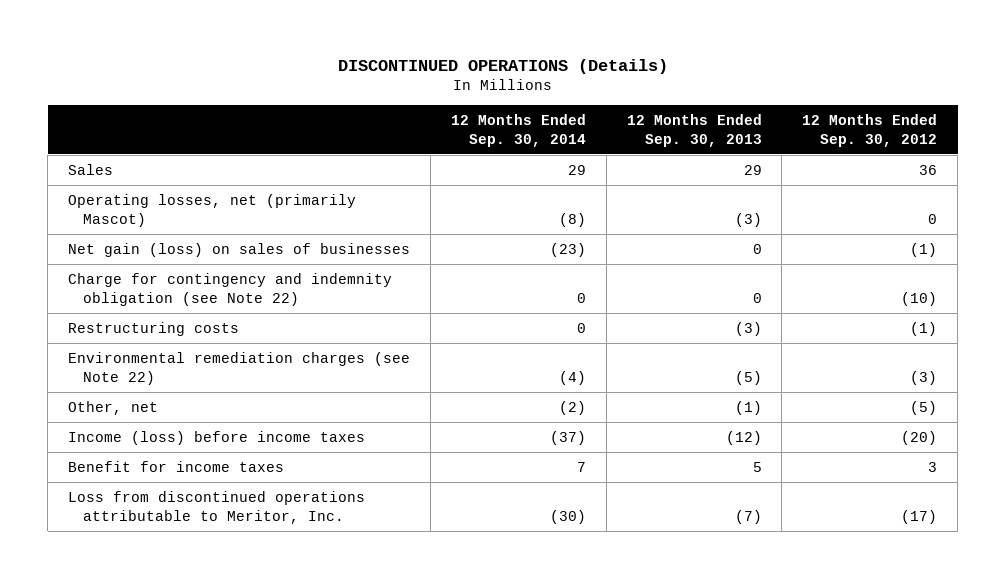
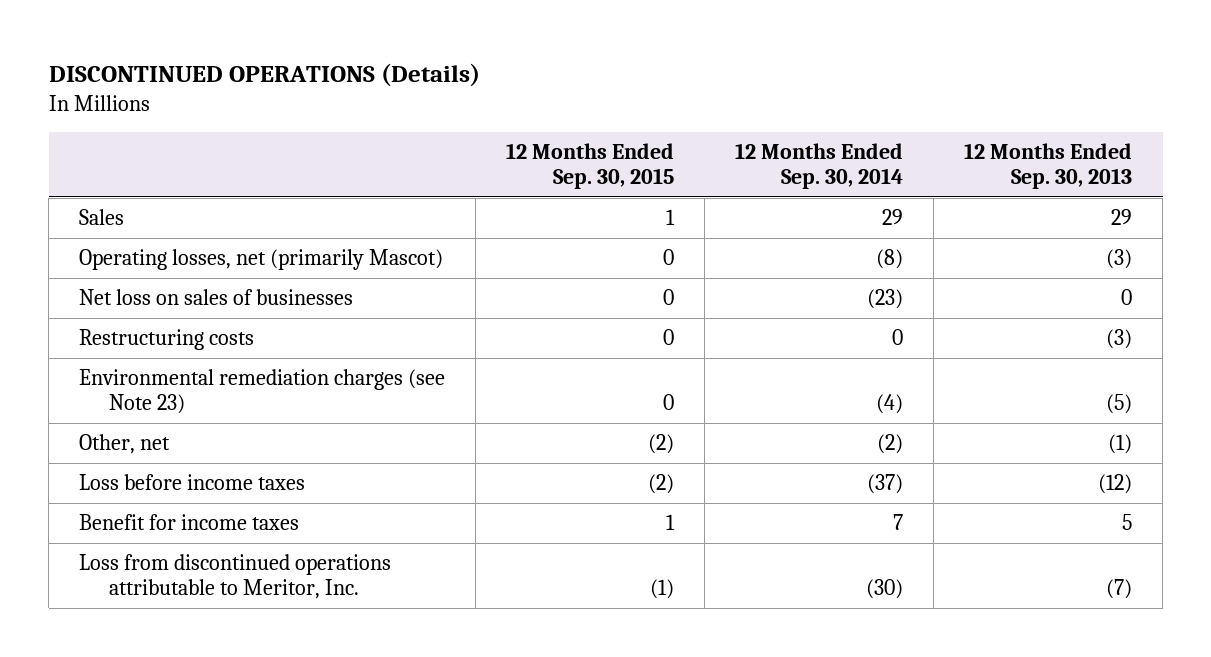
[802,113,938,147] 12 Months Ended Sep. 30, 2012 -> none
none -> [506,143,675,190] 12 Months Ended Sep. 30, 2015
[68,272,393,306] Charge for contingency and indemnity obligation (see Note 22) -> none
[68,242,411,257] Net gain (loss) on sales of businesses -> [79,289,354,306] Net loss on sales of businesses
[68,351,411,385] Environmental remediation charges (see Note 22) -> [79,369,446,415] Environmental remediation charges (see Note 23)
[68,430,366,445] Income (loss) before income taxes -> [79,474,306,491] Loss before income taxes

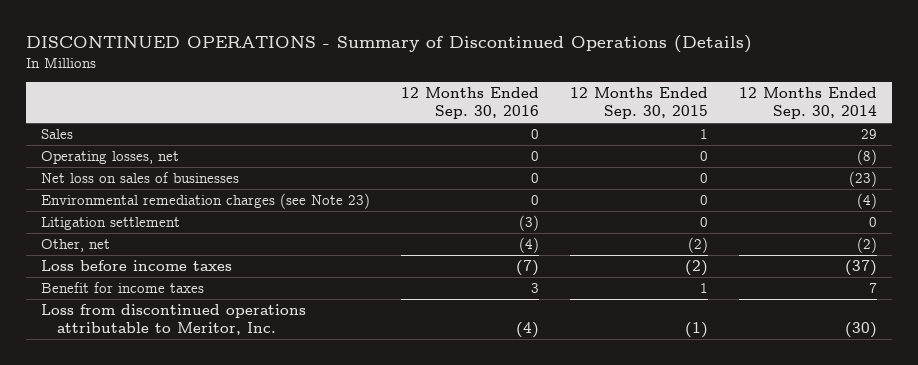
[48,62,480,87] DISCONTINUED OPERATIONS (Details) -> [25,35,752,54] DISCONTINUED OPERATIONS - Summary of Discontinued Operations (Details)
[964,143,1133,190] 12 Months Ended Sep. 30, 2013 -> none
none -> [401,86,540,120] 12 Months Ended Sep. 30, 2016
[79,249,444,271] Operating losses, net (primarily Mascot) -> [41,150,180,164] Operating losses, net
[79,329,255,351] Restructuring costs -> none
none -> [41,216,181,230] Litigation settlement

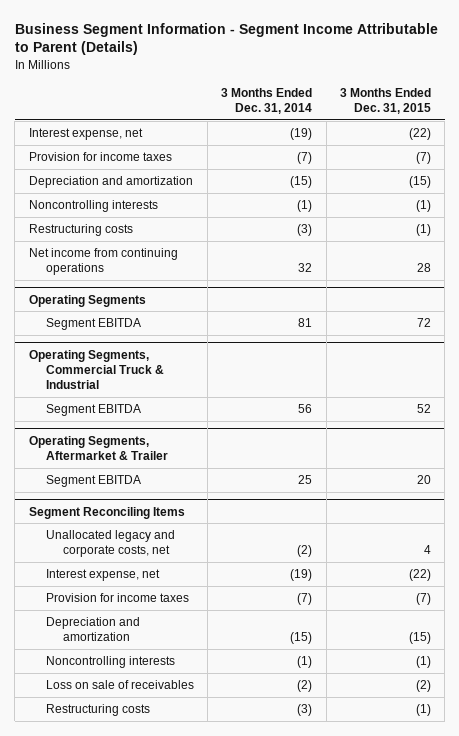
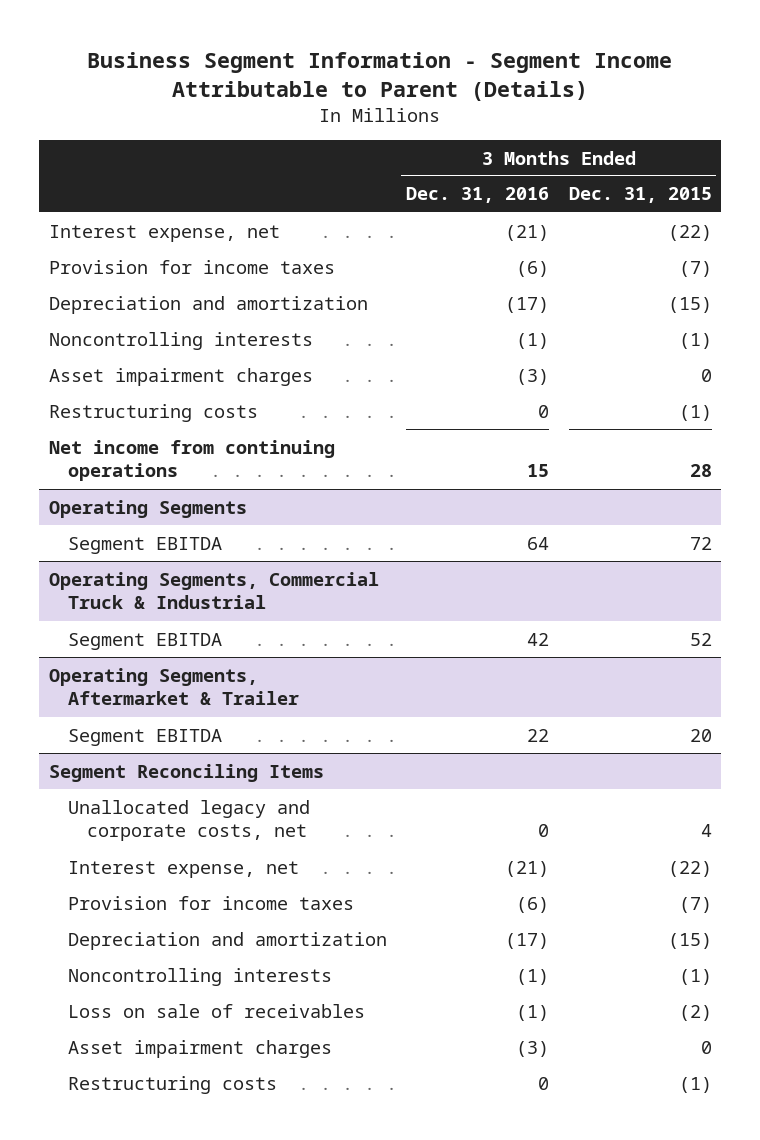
[221,87,313,115] 3 Months Ended Dec. 31, 2014 -> none
none -> [406,187,550,204] Dec. 31, 2016
none -> [48,367,313,386] Asset impairment charges
none -> [67,1039,332,1058] Asset impairment charges

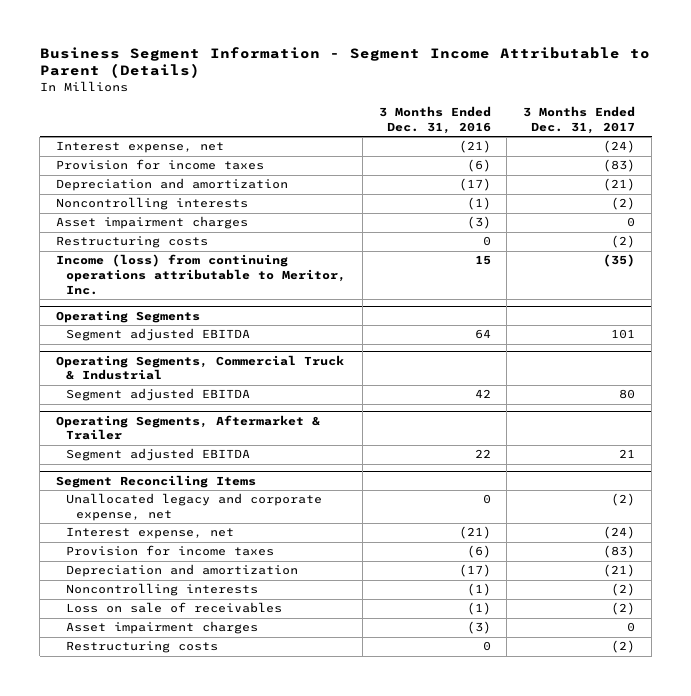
[568,187,712,204] Dec. 31, 2015 -> none
none -> [523,106,636,134] 3 Months Ended Dec. 31, 2017
[48,439,335,482] Net income from continuing operations -> [55,254,347,295] Income (loss) from continuing operations attributable to Meritor, Inc.
[67,536,222,554] Segment EBITDA -> [66,328,251,342] Segment adjusted EBITDA
[67,632,222,650] Segment EBITDA -> [66,388,251,402] Segment adjusted EBITDA
[67,728,222,746] Segment EBITDA -> [66,448,251,462] Segment adjusted EBITDA
[67,799,310,842] Unallocated legacy and corporate costs, net -> [66,493,323,522] Unallocated legacy and corporate expense, net

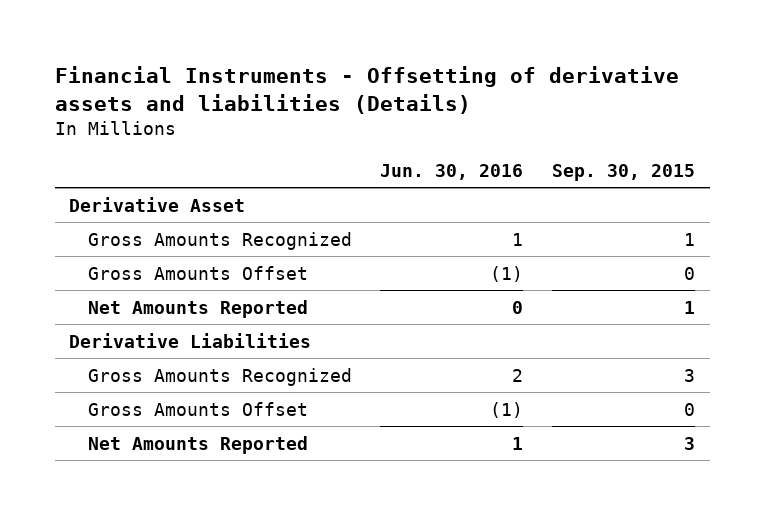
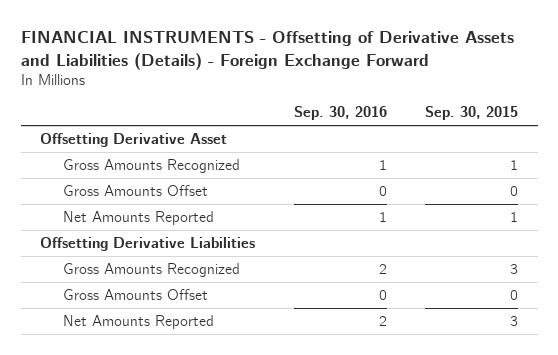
[54,65,679,114] Financial Instruments - Offsetting of derivative assets and liabilities (Details) -> [20,31,514,70] FINANCIAL INSTRUMENTS - Offsetting of Derivative Assets and Liabilities (Details) - Foreign Exchange Forward
[380,163,524,180] Jun. 30, 2016 -> none
none -> [293,106,387,121] Sep. 30, 2016
[69,196,246,212] Derivative Asset -> [40,132,228,147] Offsetting Derivative Asset
[69,332,312,348] Derivative Liabilities -> [40,236,256,251] Offsetting Derivative Liabilities

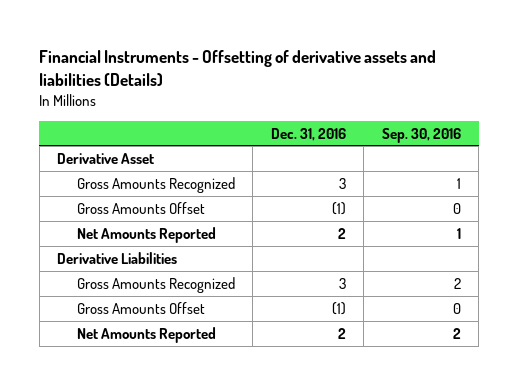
[20,31,514,70] FINANCIAL INSTRUMENTS - Offsetting of Derivative Assets and Liabilities (Details) - Foreign Exchange Forward -> [39,49,437,86] Financial Instruments - Offsetting of derivative assets and liabilities (Details)
[425,106,519,121] Sep. 30, 2015 -> none
none -> [270,127,346,141] Dec. 31, 2016
[40,132,228,147] Offsetting Derivative Asset -> [57,152,155,164] Derivative Asset
[40,236,256,251] Offsetting Derivative Liabilities -> [57,251,178,264] Derivative Liabilities

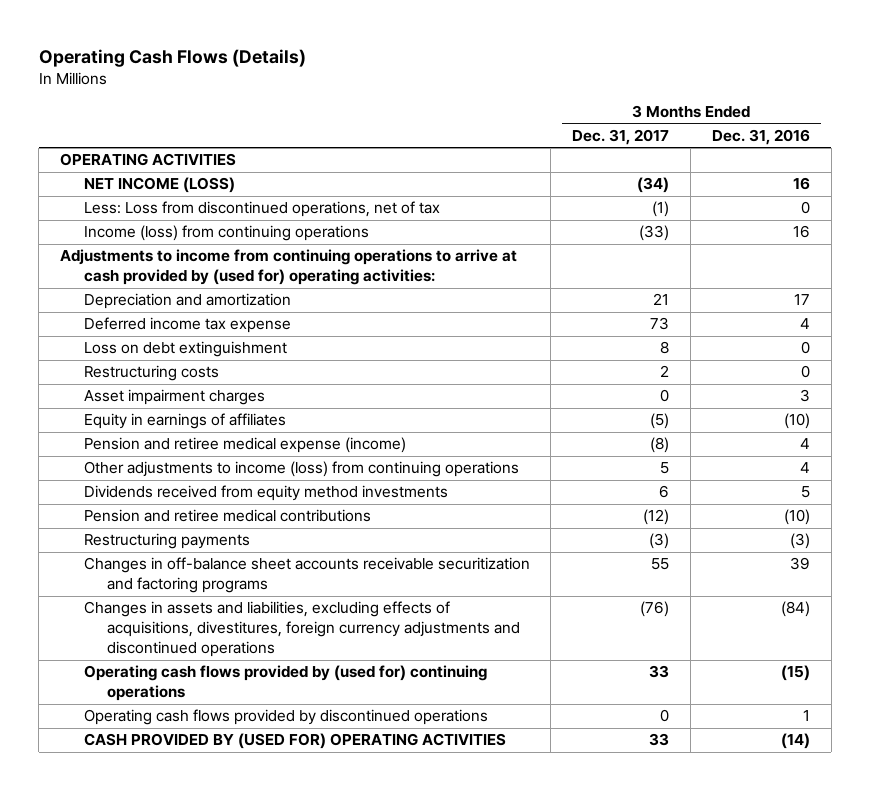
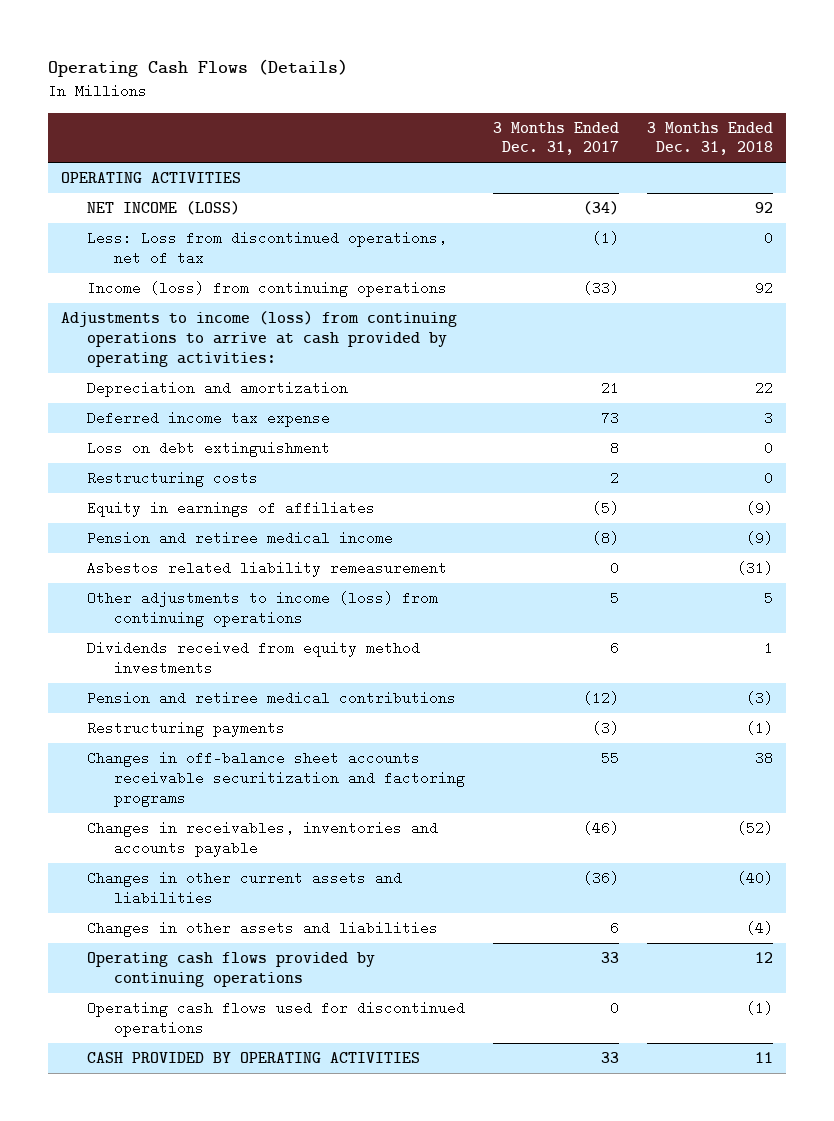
[711,128,810,145] Dec. 31, 2016 -> none
none -> [646,121,773,156] 3 Months Ended Dec. 31, 2018
[60,249,518,286] Adjustments to income from continuing operations to arrive at cash provided by (used for) operating activities: -> [61,310,458,367] Adjustments to income (loss) from continuing operations to arrive at cash provided by operating activities:
[83,389,265,406] Asset impairment charges -> none
[83,437,406,454] Pension and retiree medical expense (income) -> [87,530,394,545] Pension and retiree medical income
none -> [87,560,448,577] Asbestos related liability remeasurement
none -> [87,820,439,857] Changes in receivables, inventories and accounts payable
[83,601,520,658] Changes in assets and liabilities, excluding effects of acquisitions, divestitures, foreign currency adjustments and discontinued operations -> [87,870,403,905] Changes in other current assets and liabilities
[640,601,670,618] (76) -> [582,870,619,885] (36)
none -> [87,920,439,937] Changes in other assets and liabilities
[83,665,487,702] Operating cash flows provided by (used for) continuing operations -> [87,951,376,987] Operating cash flows provided by continuing operations
[83,709,488,726] Operating cash flows provided by discontinued operations -> [87,1000,466,1037] Operating cash flows used for discontinued operations
[83,733,506,750] CASH PROVIDED BY (USED FOR) OPERATING ACTIVITIES -> [87,1051,421,1063] CASH PROVIDED BY OPERATING ACTIVITIES

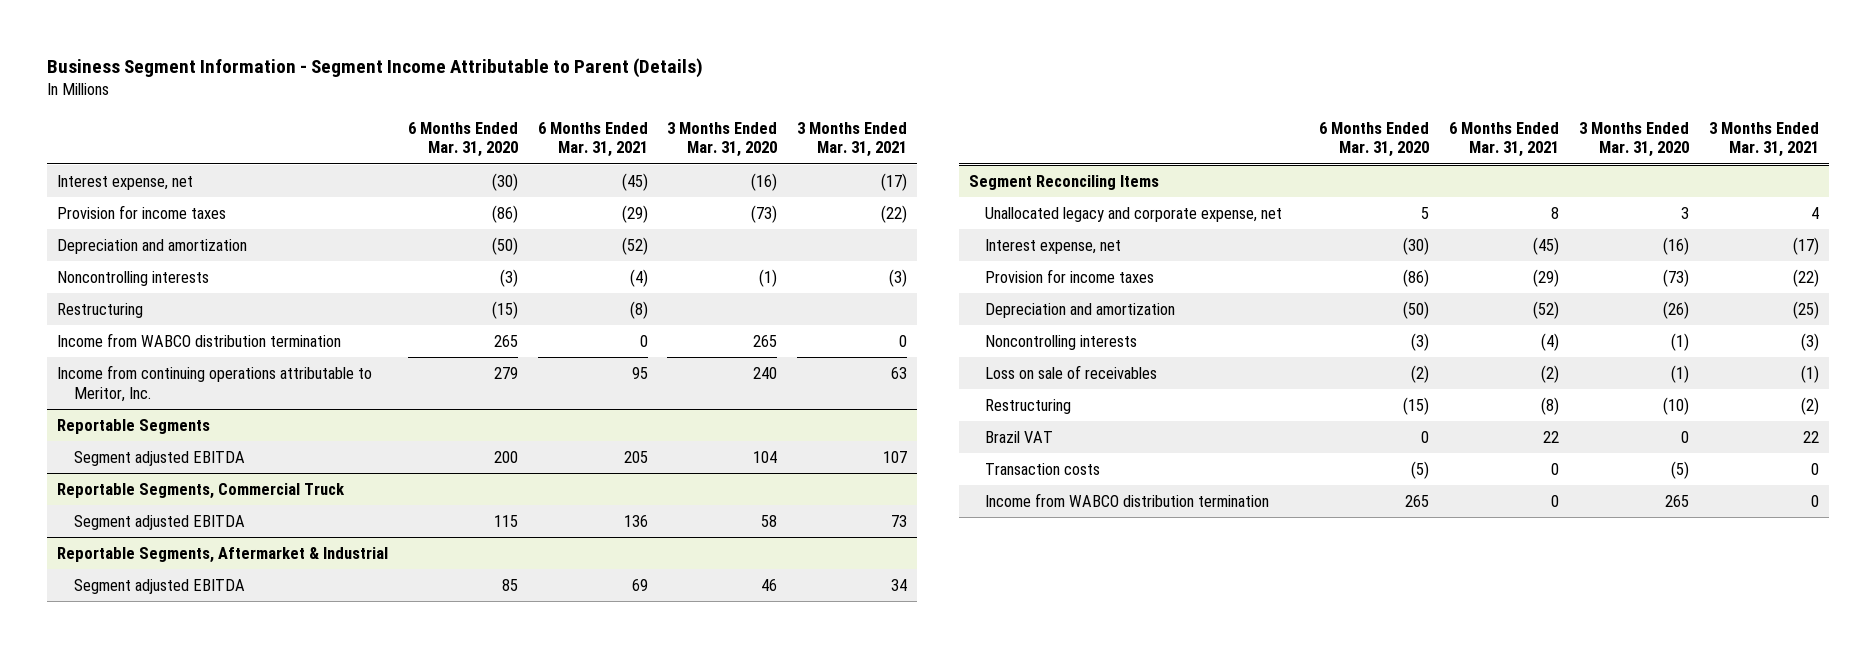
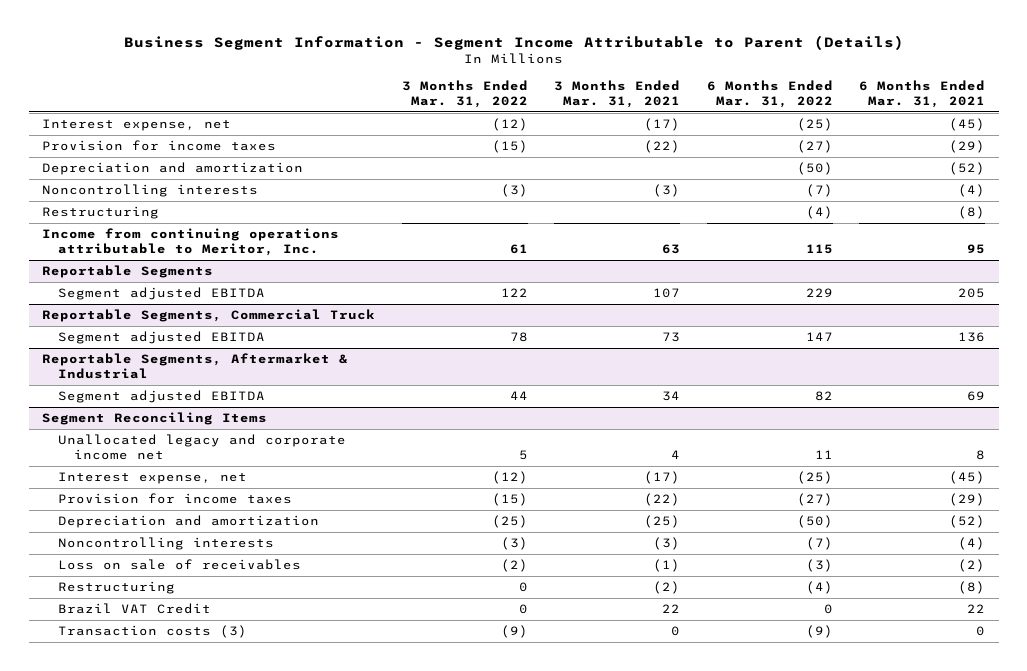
[407,121,518,158] 6 Months Ended Mar. 31, 2020 -> none
[667,121,778,158] 3 Months Ended Mar. 31, 2020 -> none
none -> [401,80,528,108] 3 Months Ended Mar. 31, 2022
none -> [706,80,833,108] 6 Months Ended Mar. 31, 2022
[56,333,341,348] Income from WABCO distribution termination -> none
[985,207,1283,223] Unallocated legacy and corporate expense, net -> [58,434,347,460] Unallocated legacy and corporate income net
[985,493,1270,508] Income from WABCO distribution termination -> none
[985,431,1054,444] Brazil VAT -> [58,603,212,615] Brazil VAT Credit
[985,463,1101,476] Transaction costs -> [58,625,248,639] Transaction costs (3)

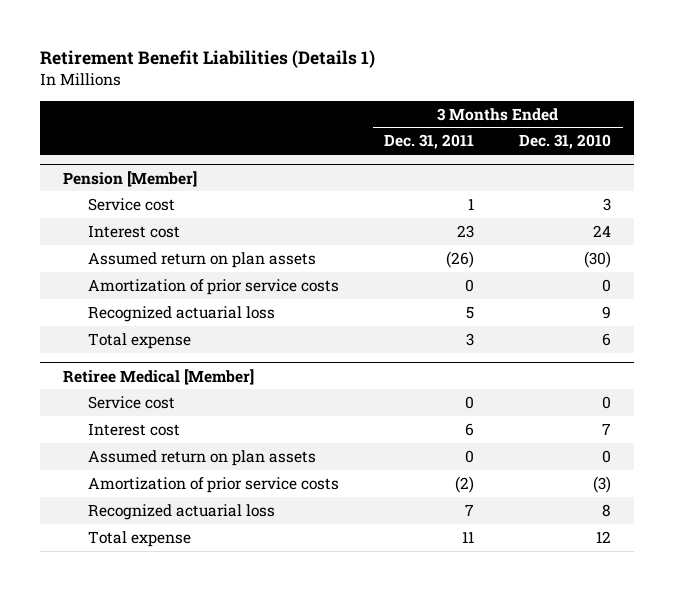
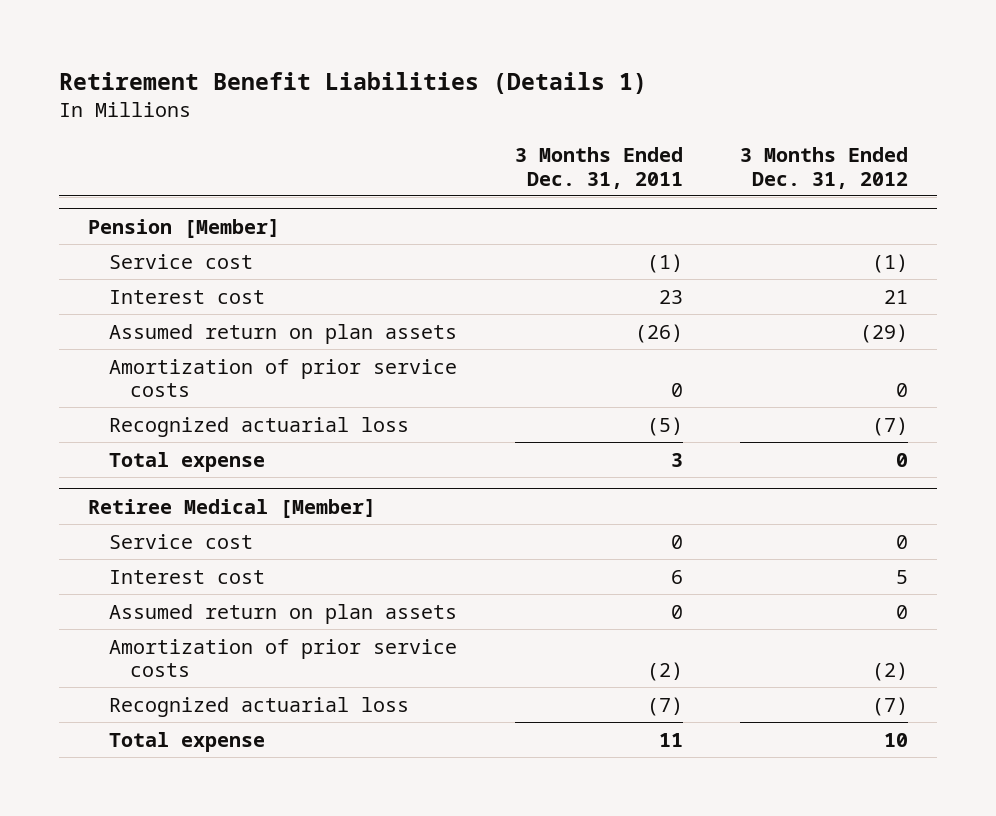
[519,134,612,150] Dec. 31, 2010 -> none
none -> [740,147,909,189] 3 Months Ended Dec. 31, 2012
[467,197,474,210] 1 -> [646,253,683,273] (1)
[465,305,474,319] 5 -> [646,416,683,436] (5)
[464,503,474,516] 7 -> [646,696,683,716] (7)

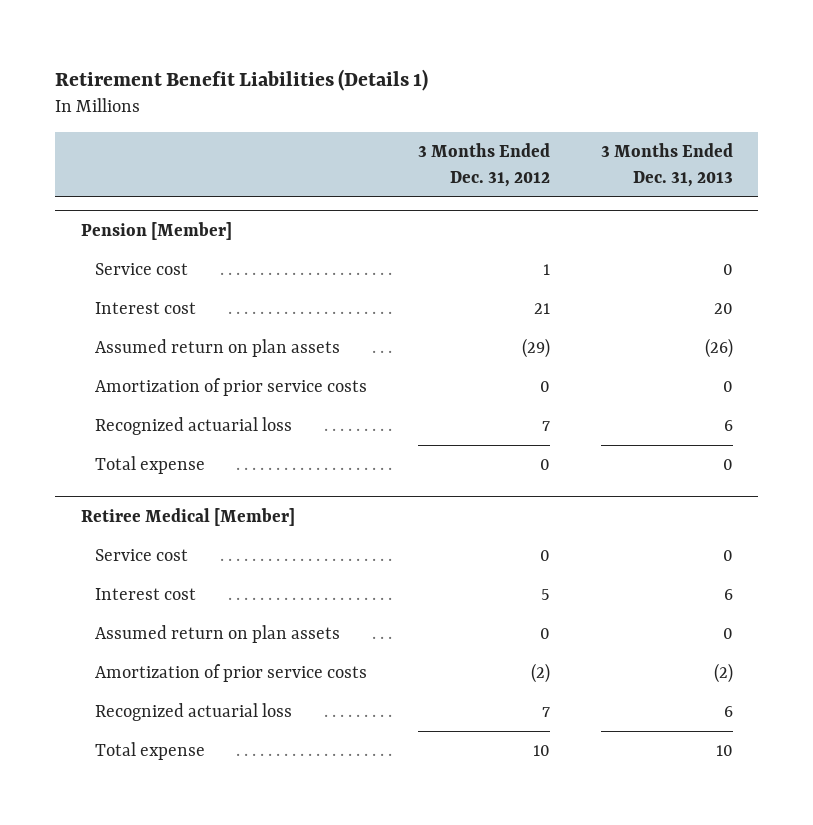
[514,147,683,189] 3 Months Ended Dec. 31, 2011 -> none
none -> [600,143,733,187] 3 Months Ended Dec. 31, 2013
[872,253,909,273] (1) -> [542,264,550,276] 1
[872,416,909,436] (7) -> [541,421,550,432] 7
[872,696,909,716] (7) -> [541,707,550,718] 7

